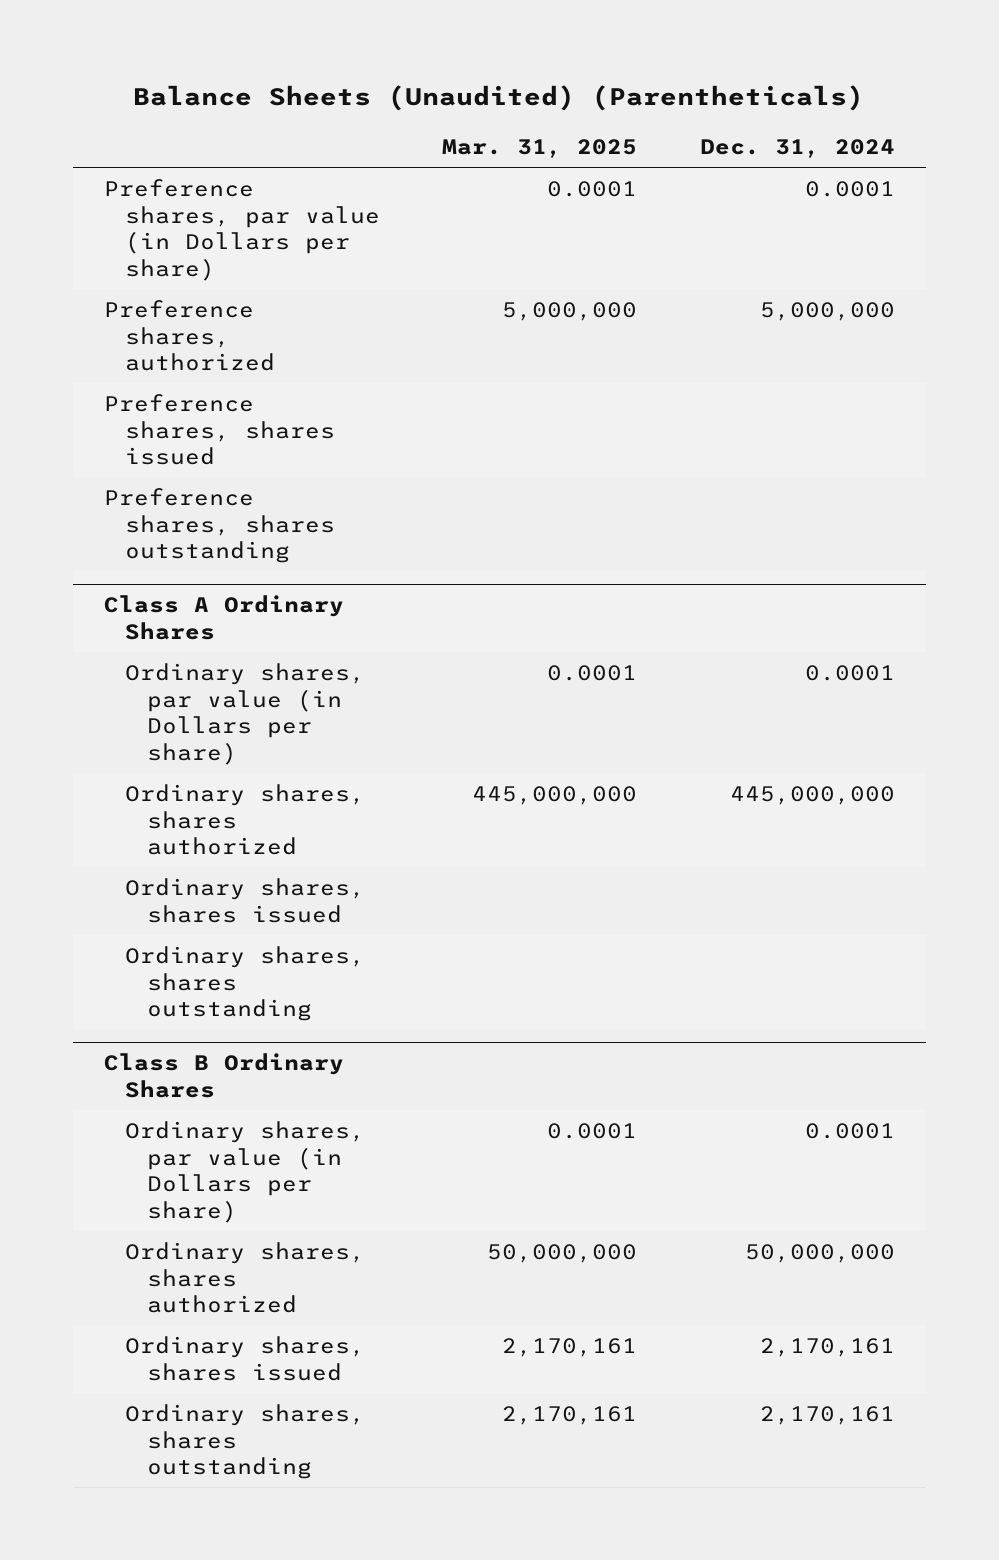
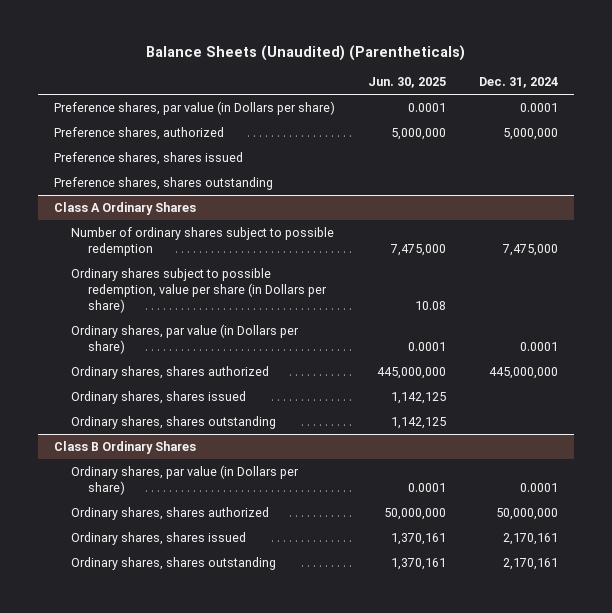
[442,139,638,159] Mar. 31, 2025 -> none
none -> [367,77,446,89] Jun. 30, 2025
none -> [70,226,334,256] Number of ordinary shares subject to possible redemption
none -> [70,267,327,314] Ordinary shares subject to possible redemption, value per share (in Dollars per share)

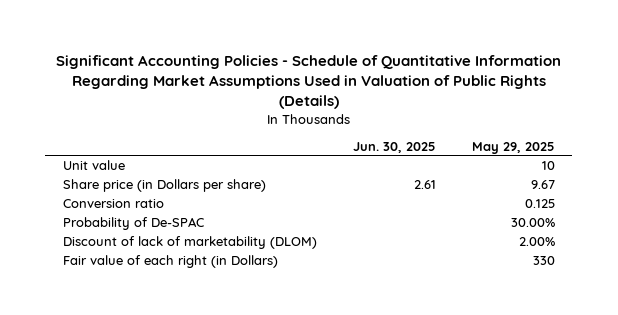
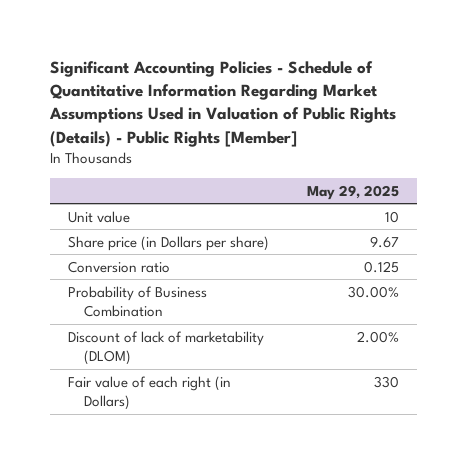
[55,54,561,109] Significant Accounting Policies - Schedule of Quantitative Information Regarding Market Assumptions Used in Valuation of Public Rights (Details) -> [48,60,396,147] Significant Accounting Policies - Schedule of Quantitative Information Regarding Market Assumptions Used in Valuation of Public Rights (Details) - Public Rights [Member]
[352,141,436,153] Jun. 30, 2025 -> none
[63,216,205,230] Probability of De-SPAC -> none
none -> [68,285,208,317] Probability of Business Combination

